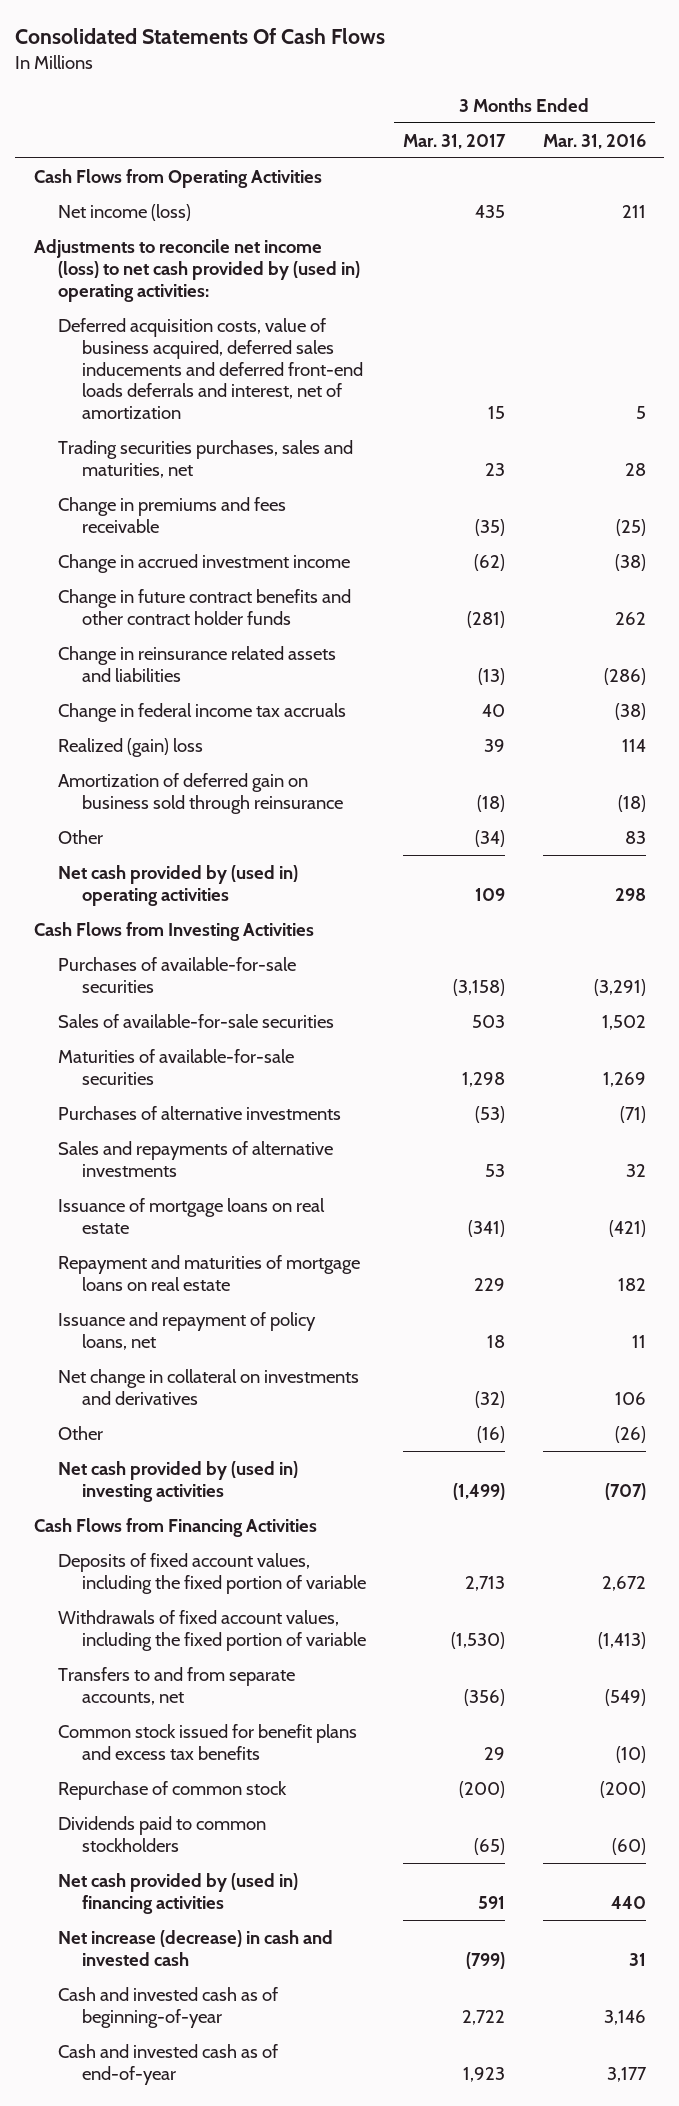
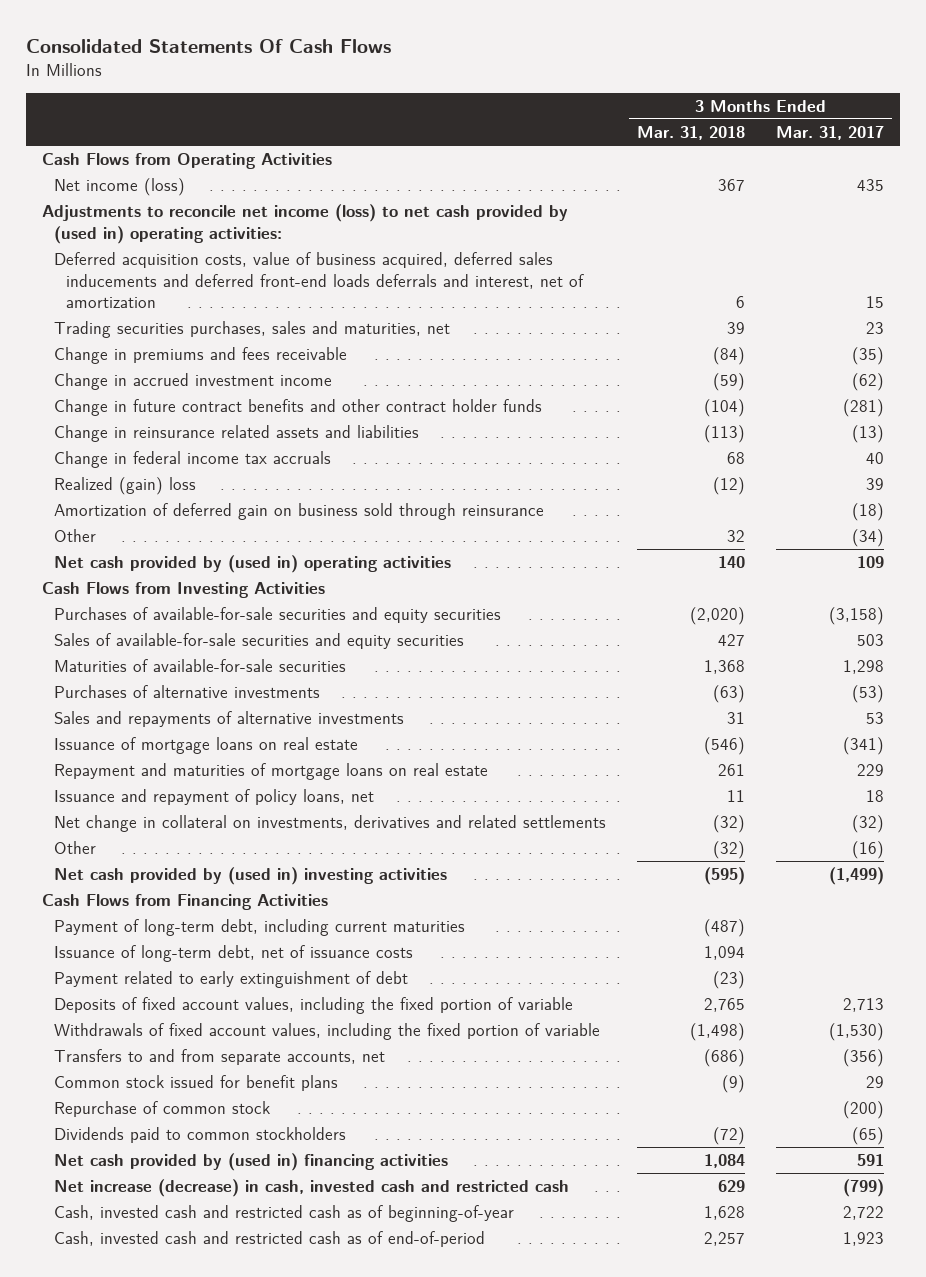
[542,133,646,149] Mar. 31, 2016 -> none
none -> [637,125,746,140] Mar. 31, 2018
[58,956,297,993] Purchases of available-for-sale securities -> [53,607,501,624] Purchases of available-for-sale securities and equity securities
[58,1013,335,1028] Sales of available-for-sale securities -> [53,633,464,650] Sales of available-for-sale securities and equity securities
[58,1368,360,1405] Net change in collateral on investments and derivatives -> [53,815,606,833] Net change in collateral on investments, derivatives and related settlements
none -> [53,919,465,937] Payment of long-term debt, including current maturities
none -> [53,945,413,963] Issuance of long-term debt, net of issuance costs
none -> [53,971,408,989] Payment related to early extinguishment of debt
[58,1723,358,1760] Common stock issued for benefit plans and excess tax benefits -> [53,1075,338,1092] Common stock issued for benefit plans
[58,1929,334,1966] Net increase (decrease) in cash and invested cash -> [53,1179,569,1198] Net increase (decrease) in cash, invested cash and restricted cash
[58,1986,279,2028] Cash and invested cash as of beginning-of-year -> [53,1205,514,1223] Cash, invested cash and restricted cash as of beginning-of-year
[58,2043,279,2085] Cash and invested cash as of end-of-year -> [53,1231,485,1248] Cash, invested cash and restricted cash as of end-of-period

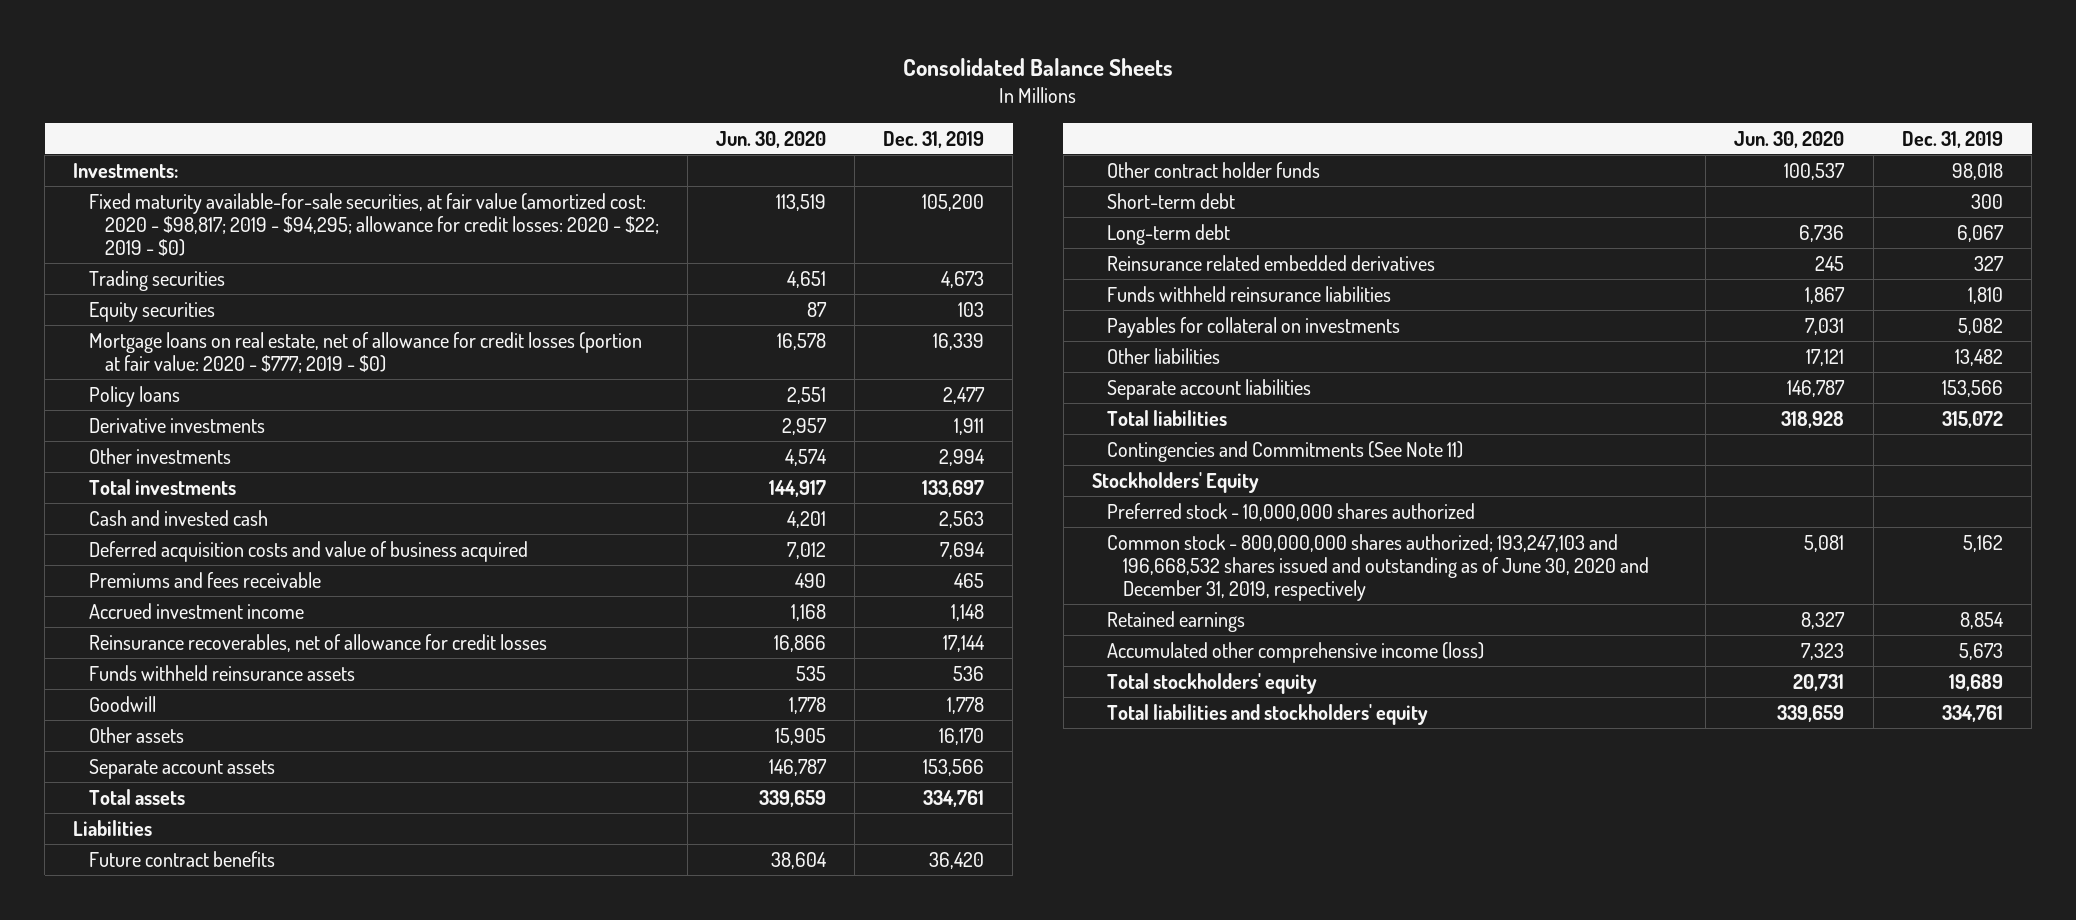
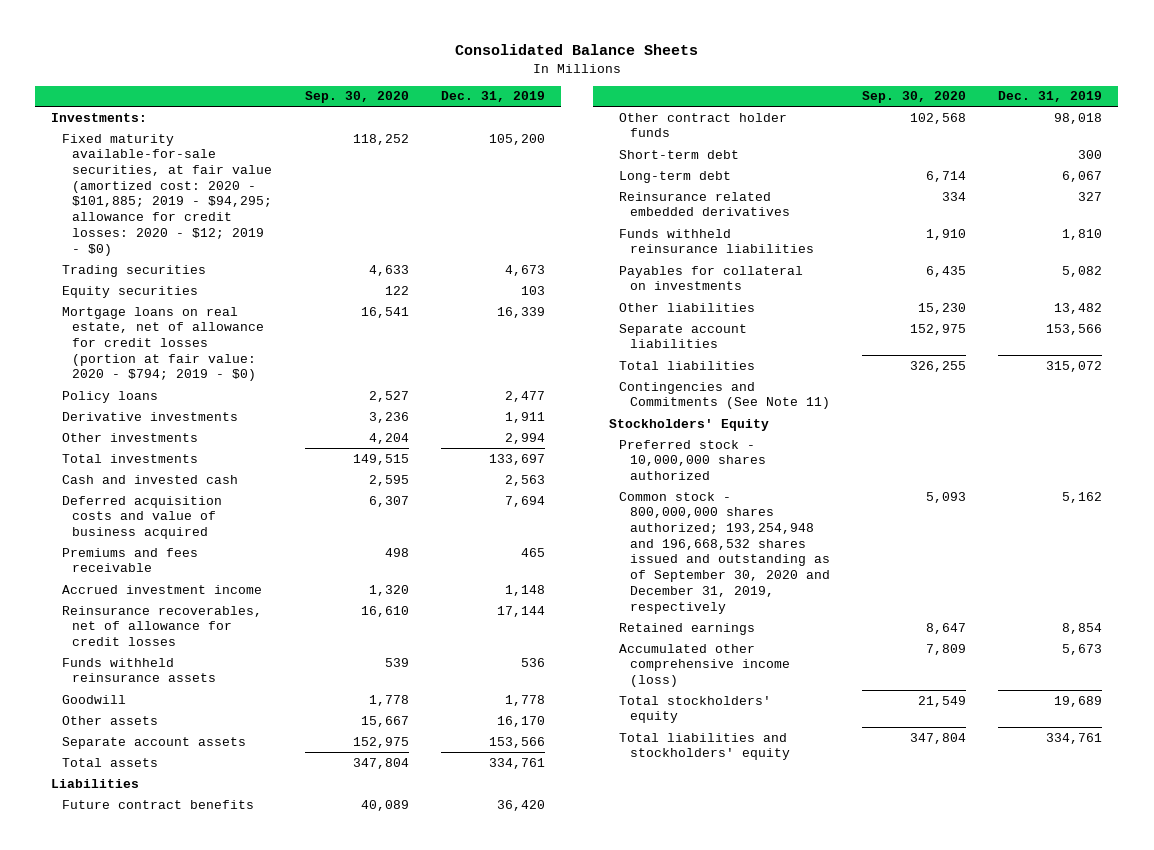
[715,130,826,148] Jun. 30, 2020 -> none
none -> [304,91,409,104] Sep. 30, 2020
[88,192,659,257] Fixed maturity available-for-sale securities, at fair value (amortized cost: 2020 - $98,817; 2019 - $94,295; allowance for credit losses: 2020 - $22; 2019 - $0) -> [61,133,273,256] Fixed maturity available-for-sale securities, at fair value (amortized cost: 2020 - $101,885; 2019 - $94,295; allowance for credit losses: 2020 - $12; 2019 - $0)
[88,331,642,374] Mortgage loans on real estate, net of allowance for credit losses (portion at fair value: 2020 - $777; 2019 - $0) -> [61,306,265,382] Mortgage loans on real estate, net of allowance for credit losses (portion at fair value: 2020 - $794; 2019 - $0)
[1107,533,1650,602] Common stock - 800,000,000 shares authorized; 193,247,103 and 196,668,532 shares issued and outstanding as of June 30, 2020 and December 31, 2019, respectively -> [619,491,830,614] Common stock - 800,000,000 shares authorized; 193,254,948 and 196,668,532 shares issued and outstanding as of September 30, 2020 and December 31, 2019, respectively

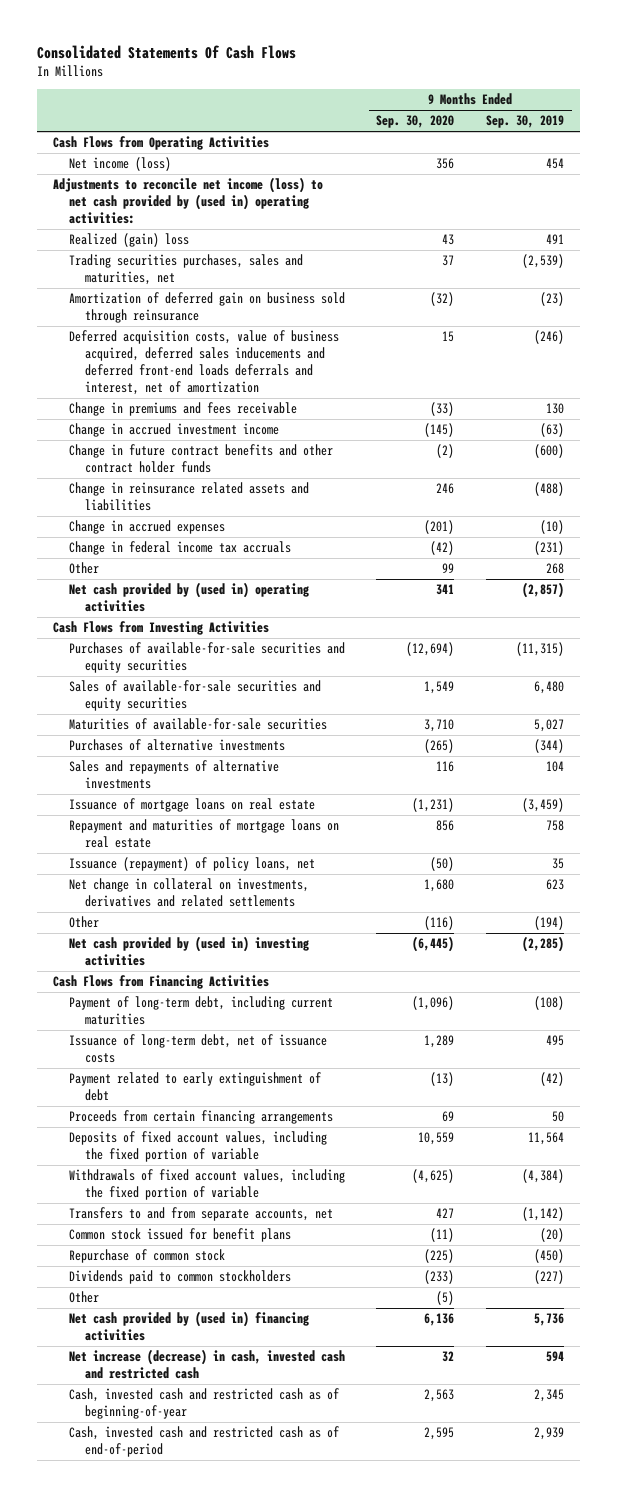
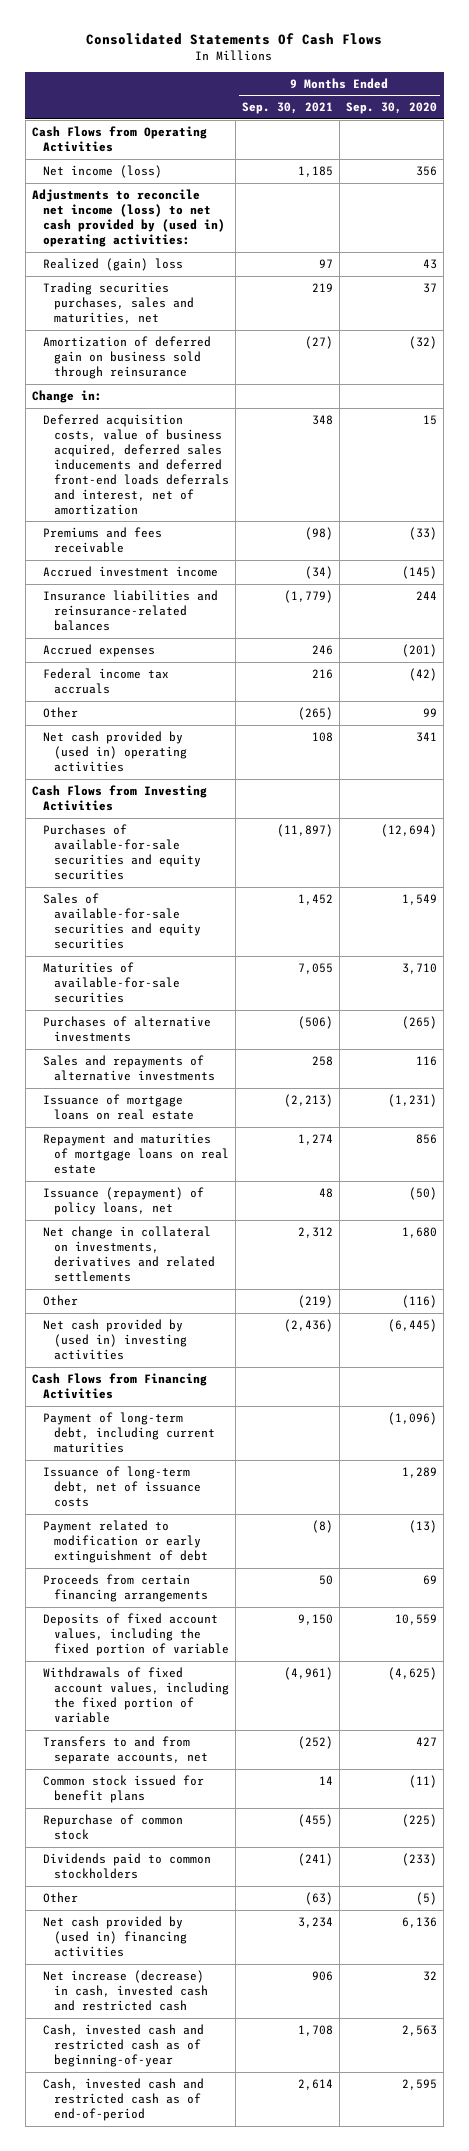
[485,115,564,129] Sep. 30, 2019 -> none
none -> [241,102,333,115] Sep. 30, 2021
none -> [31,389,102,403] Change in:
[69,444,334,474] Change in future contract benefits and other contract holder funds -> none
[69,402,298,417] Change in premiums and fees receivable -> [42,526,162,553] Premiums and fees receivable
[69,423,280,438] Change in accrued investment income -> [42,565,218,577] Accrued investment income
[69,482,310,512] Change in reinsurance related assets and liabilities -> [42,589,218,631] Insurance liabilities and reinsurance-related balances
[436,483,455,495] 246 -> [416,590,438,600] 244
[69,520,226,535] Change in accrued expenses -> [42,643,155,657] Accrued expenses
[69,541,292,556] Change in federal income tax accruals -> [42,667,169,694] Federal income tax accruals
[69,1072,322,1102] Payment related to early extinguishment of debt -> [42,1519,208,1563] Payment related to modification or early extinguishment of debt

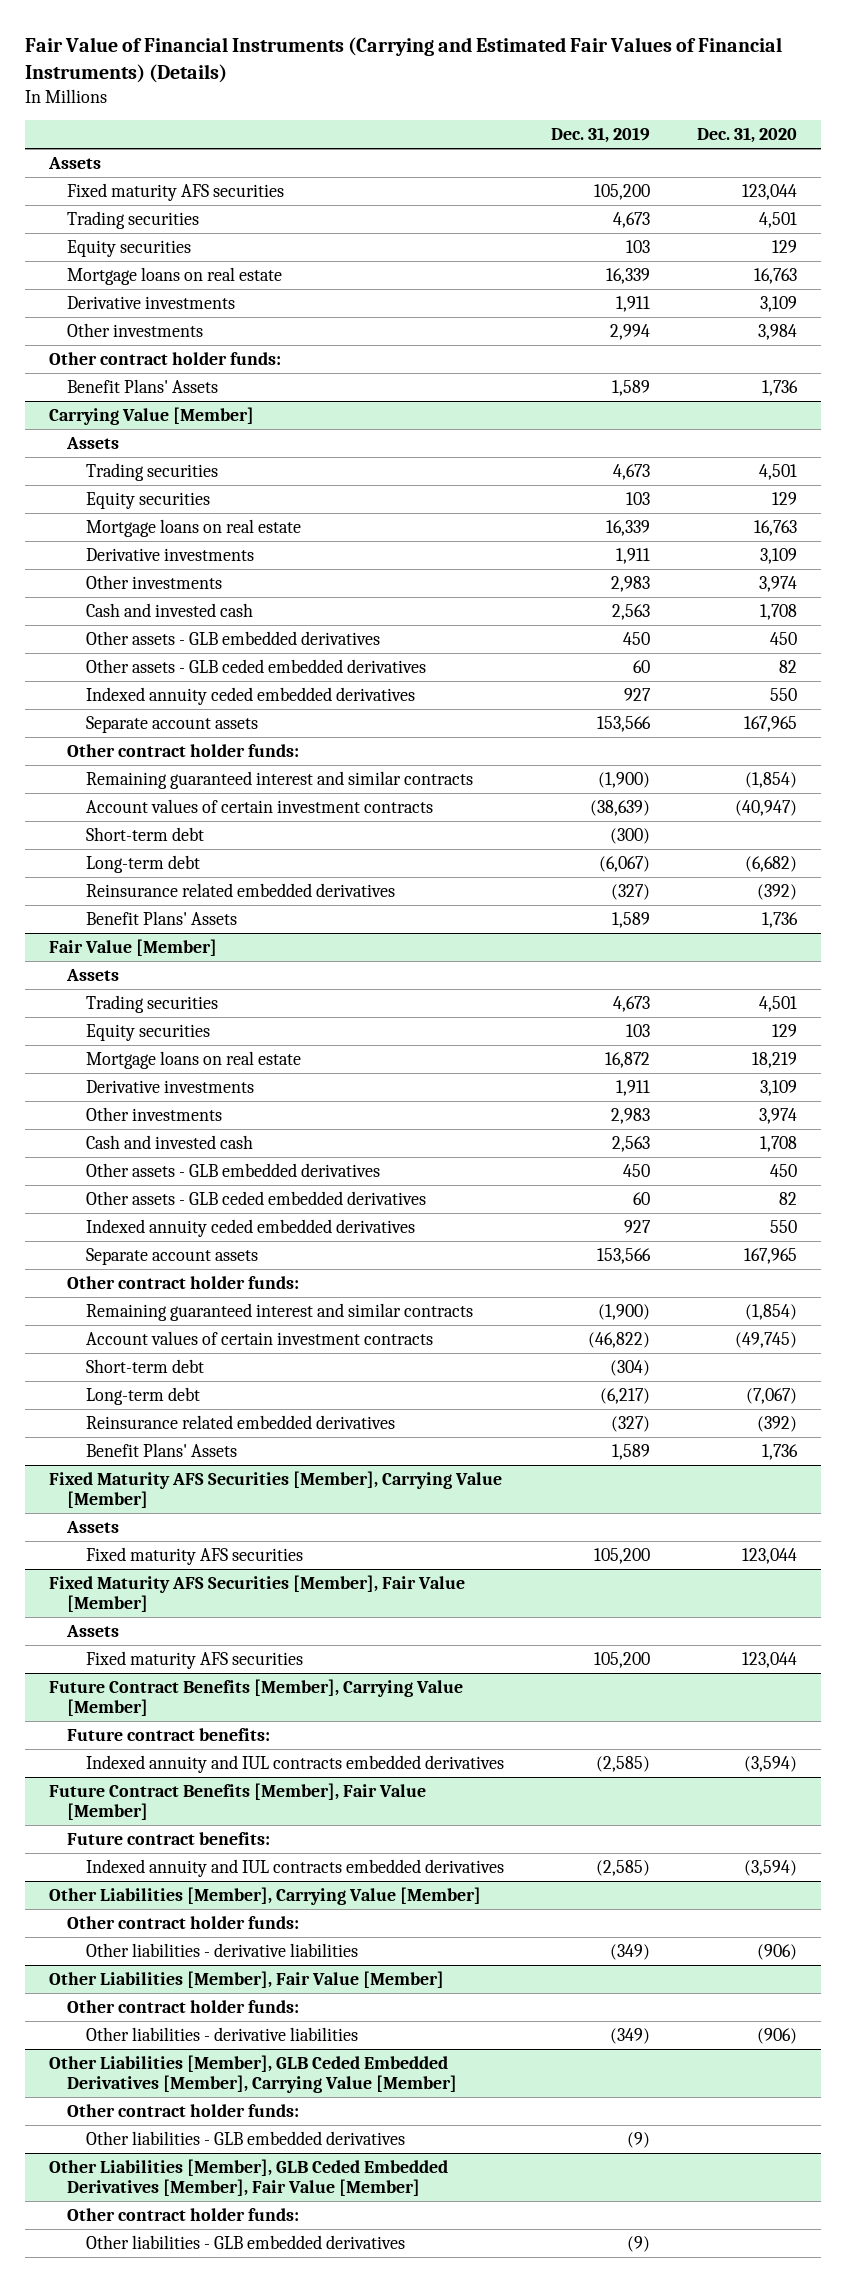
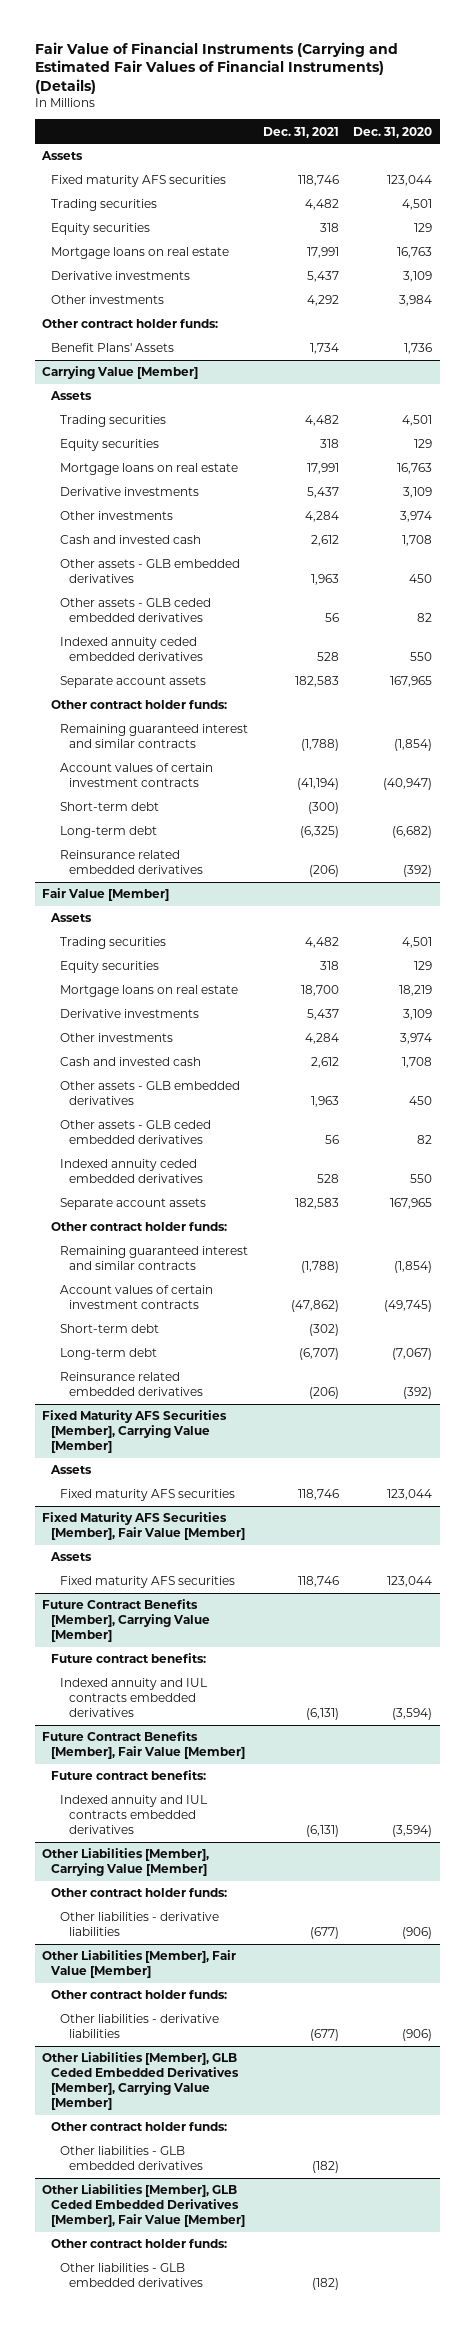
[550,127,650,144] Dec. 31, 2019 -> none
none -> [262,126,339,138] Dec. 31, 2021
[85,910,237,925] Benefit Plans' Assets -> none
[85,1442,237,1457] Benefit Plans' Assets -> none

